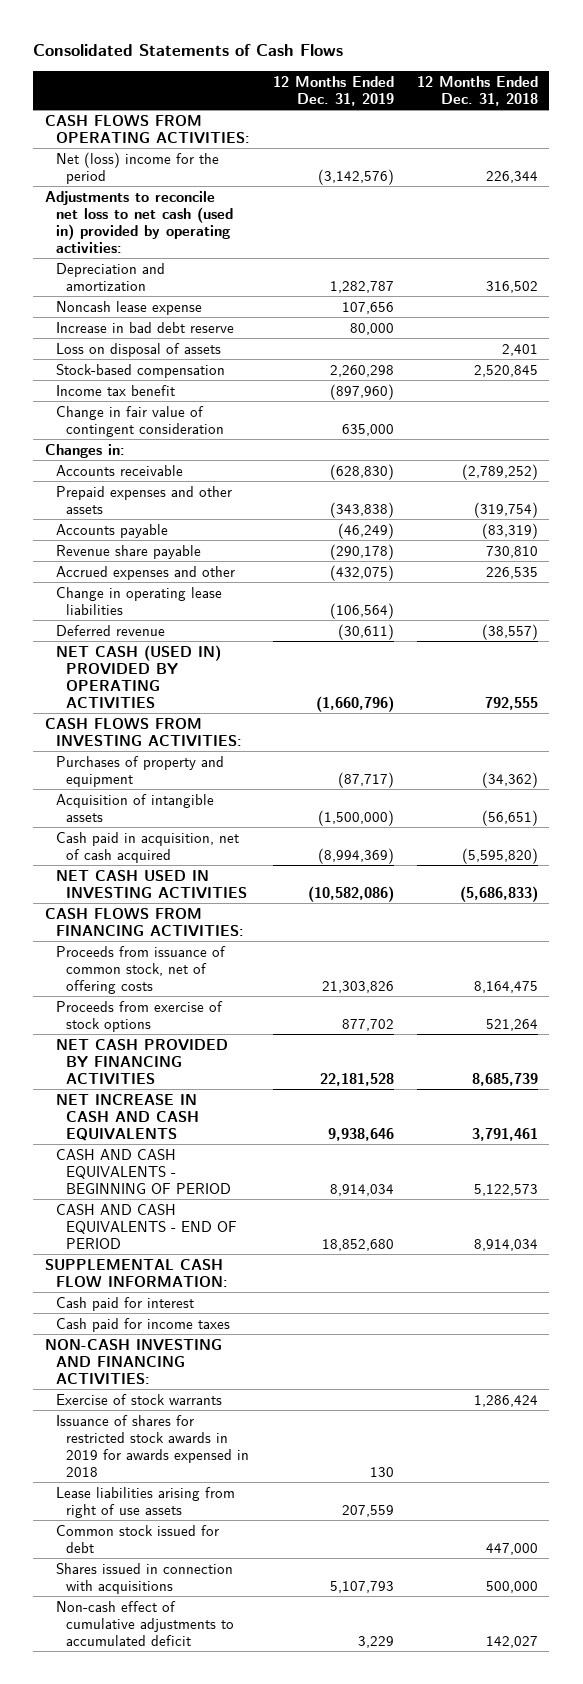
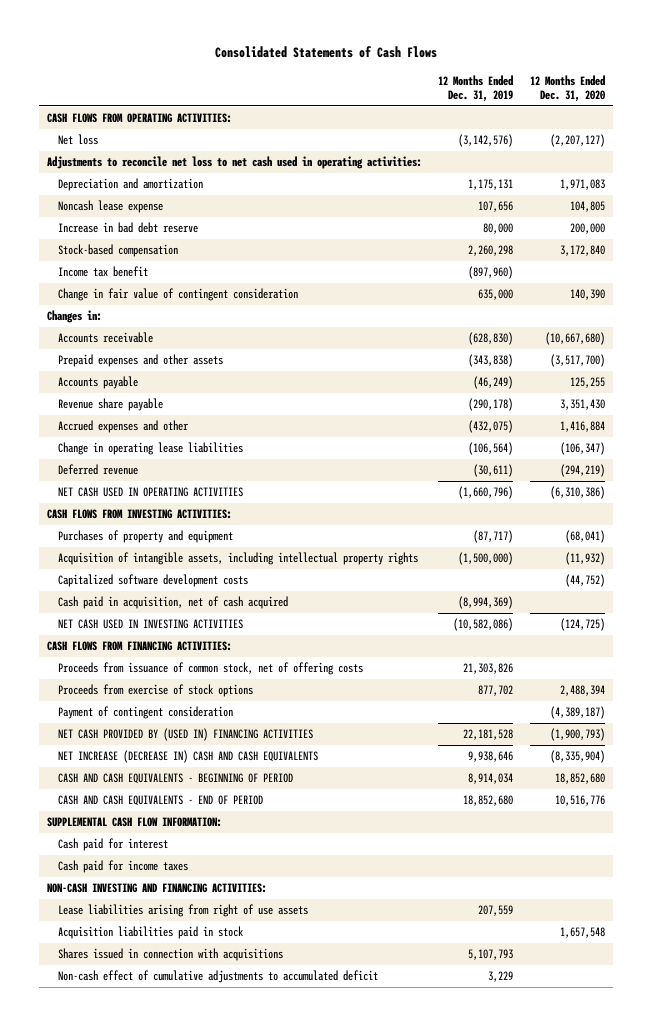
[416,75,538,106] 12 Months Ended Dec. 31, 2018 -> none
none -> [529,74,605,102] 12 Months Ended Dec. 31, 2020
[55,151,219,184] Net (loss) income for the period -> [57,134,98,146] Net loss
[44,190,233,253] Adjustments to reconcile net loss to net cash (used in) provided by operating activities: -> [47,156,423,170] Adjustments to reconcile net loss to net cash used in operating activities:
[329,280,394,293] 1,282,787 -> [468,179,514,191] 1,175,131
[55,342,221,357] Loss on disposal of assets -> none
[55,644,221,709] NET CASH (USED IN) PROVIDED BY OPERATING ACTIVITIES -> [57,487,243,498] NET CASH USED IN OPERATING ACTIVITIES
[55,793,214,822] Acquisition of intangible assets -> [57,552,418,566] Acquisition of intangible assets, including intellectual property rights
none -> [57,574,248,588] Capitalized software development costs
none -> [57,706,233,720] Payment of contingent consideration
[55,1038,228,1085] NET CASH PROVIDED BY FINANCING ACTIVITIES -> [57,728,313,742] NET CASH PROVIDED BY (USED IN) FINANCING ACTIVITIES
[55,1093,200,1141] NET INCREASE IN CASH AND CASH EQUIVALENTS -> [57,750,318,764] NET INCREASE (DECREASE IN) CASH AND CASH EQUIVALENTS
[55,1393,222,1405] Exercise of stock warrants -> none
[55,1414,250,1477] Issuance of shares for restricted stock awards in 2019 for awards expensed in 2018 -> none
[55,1524,219,1553] Common stock issued for debt -> none
none -> [57,926,244,940] Acquisition liabilities paid in stock

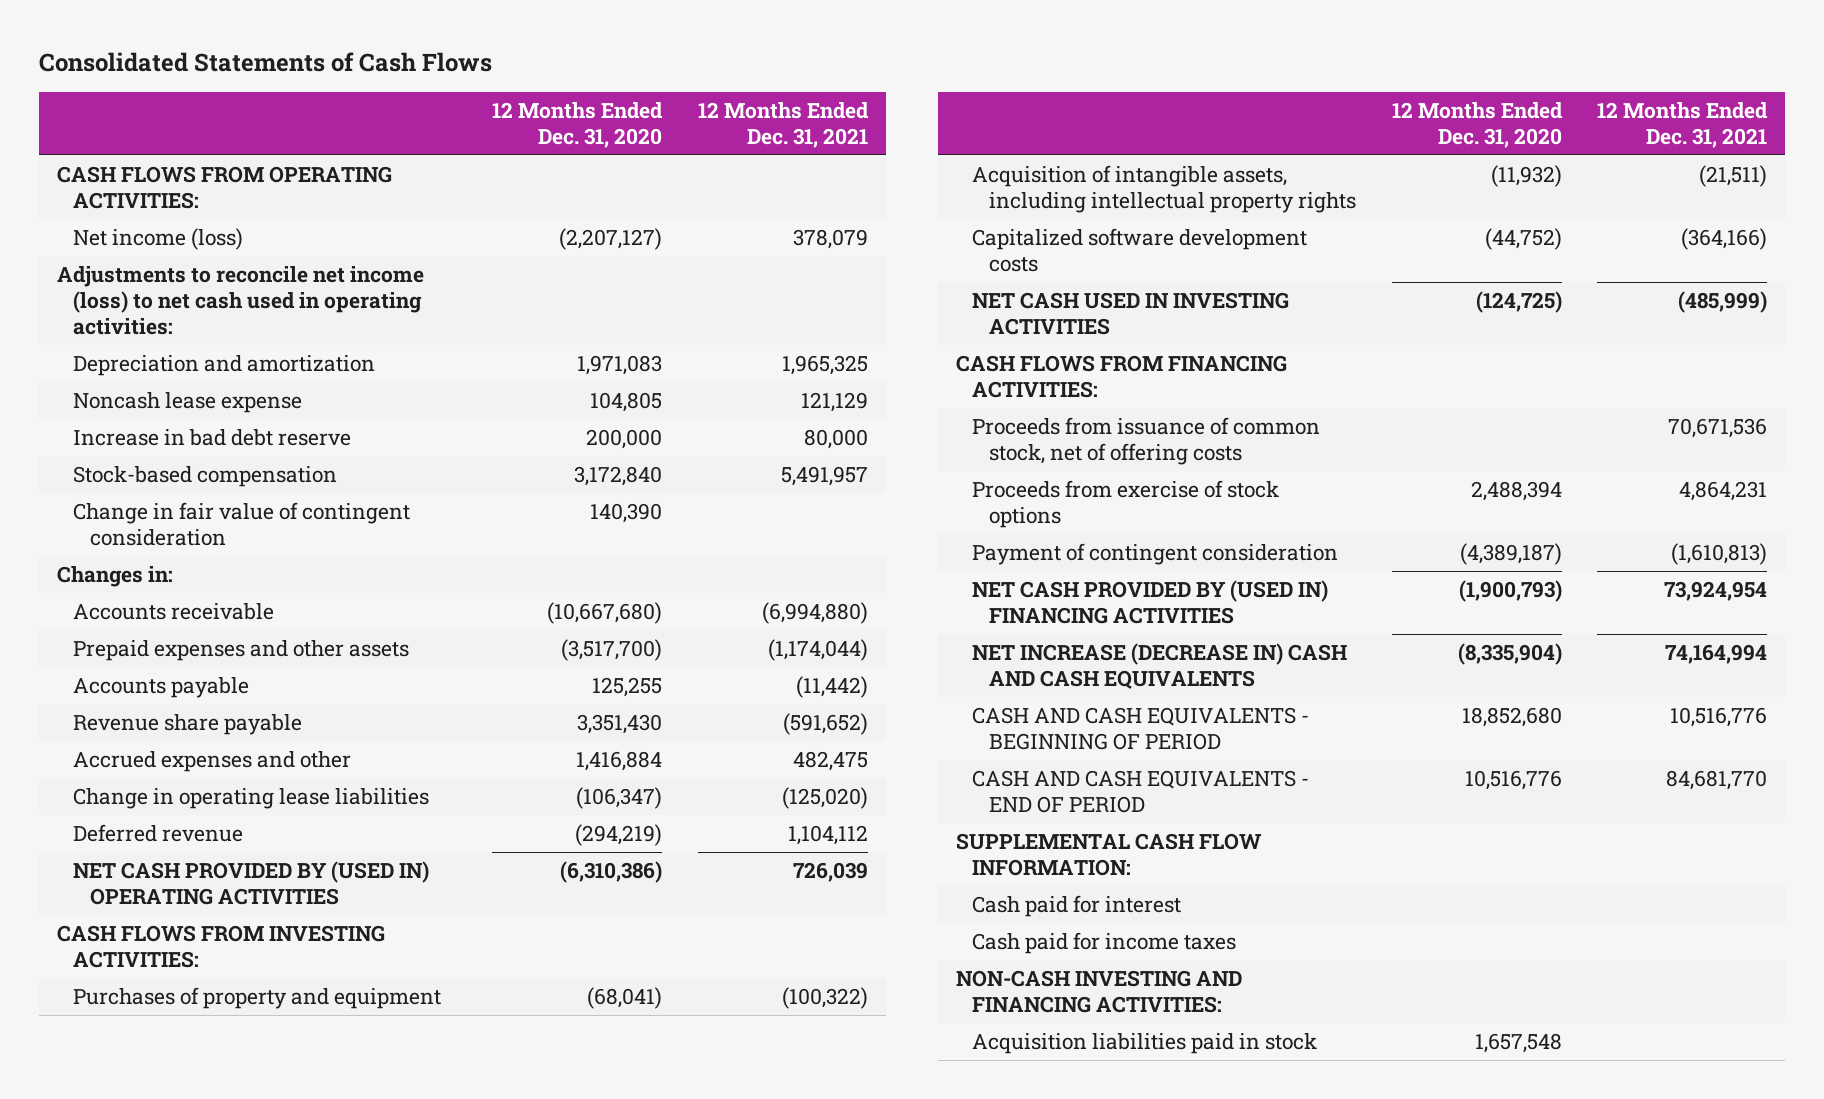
[438,74,514,102] 12 Months Ended Dec. 31, 2019 -> none
none -> [698,101,870,149] 12 Months Ended Dec. 31, 2021
[57,134,98,146] Net loss -> [73,227,244,250] Net income (loss)
[47,156,423,170] Adjustments to reconcile net loss to net cash used in operating activities: -> [56,265,424,336] Adjustments to reconcile net income (loss) to net cash used in operating activities:
[57,266,148,278] Income tax benefit -> none
[57,487,243,498] NET CASH USED IN OPERATING ACTIVITIES -> [73,860,430,905] NET CASH PROVIDED BY (USED IN) OPERATING ACTIVITIES
[57,596,288,610] Cash paid in acquisition, net of cash acquired -> none
[57,904,308,918] Lease liabilities arising from right of use assets -> none
[57,948,283,962] Shares issued in connection with acquisitions -> none
[57,970,378,984] Non-cash effect of cumulative adjustments to accumulated deficit -> none

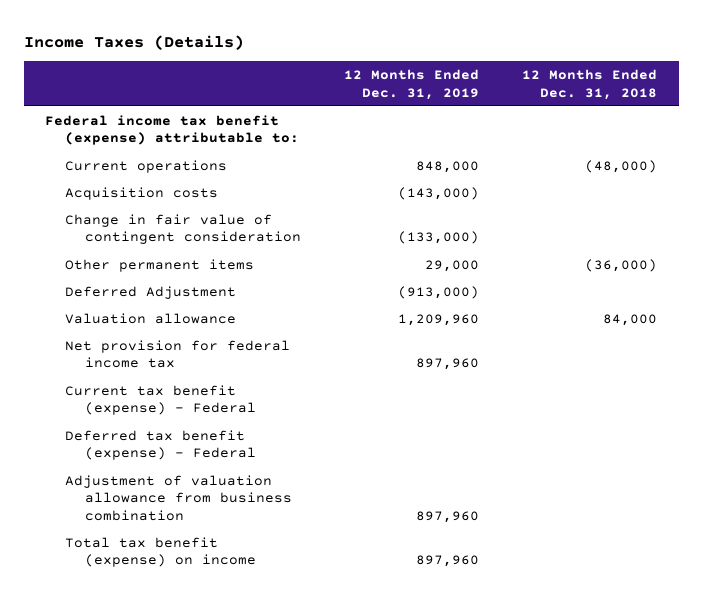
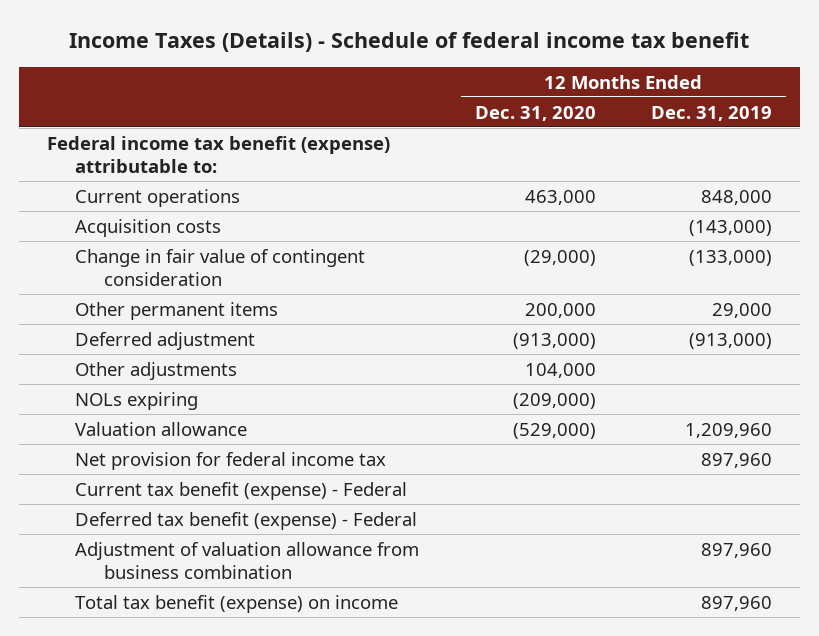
[23,34,244,50] Income Taxes (Details) -> [69,32,750,53] Income Taxes (Details) - Schedule of federal income tax benefit
[522,69,658,100] 12 Months Ended Dec. 31, 2018 -> none
none -> [474,105,596,121] Dec. 31, 2020
[65,285,237,299] Deferred Adjustment -> [75,331,256,350] Deferred adjustment
none -> [75,361,238,380] Other adjustments
none -> [75,391,199,410] NOLs expiring

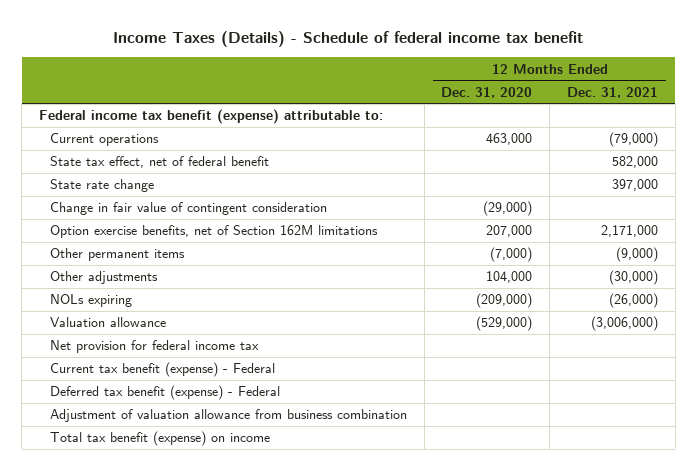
[650,105,772,121] Dec. 31, 2019 -> none
none -> [566,86,658,98] Dec. 31, 2021
[75,218,222,237] Acquisition costs -> none
none -> [49,156,269,169] State tax effect, net of federal benefit
none -> [49,179,154,193] State rate change
[75,331,256,350] Deferred adjustment -> none
none -> [49,225,378,239] Option exercise benefits, net of Section 162M limitations
[524,302,596,318] 200,000 -> [490,247,533,263] (7,000)

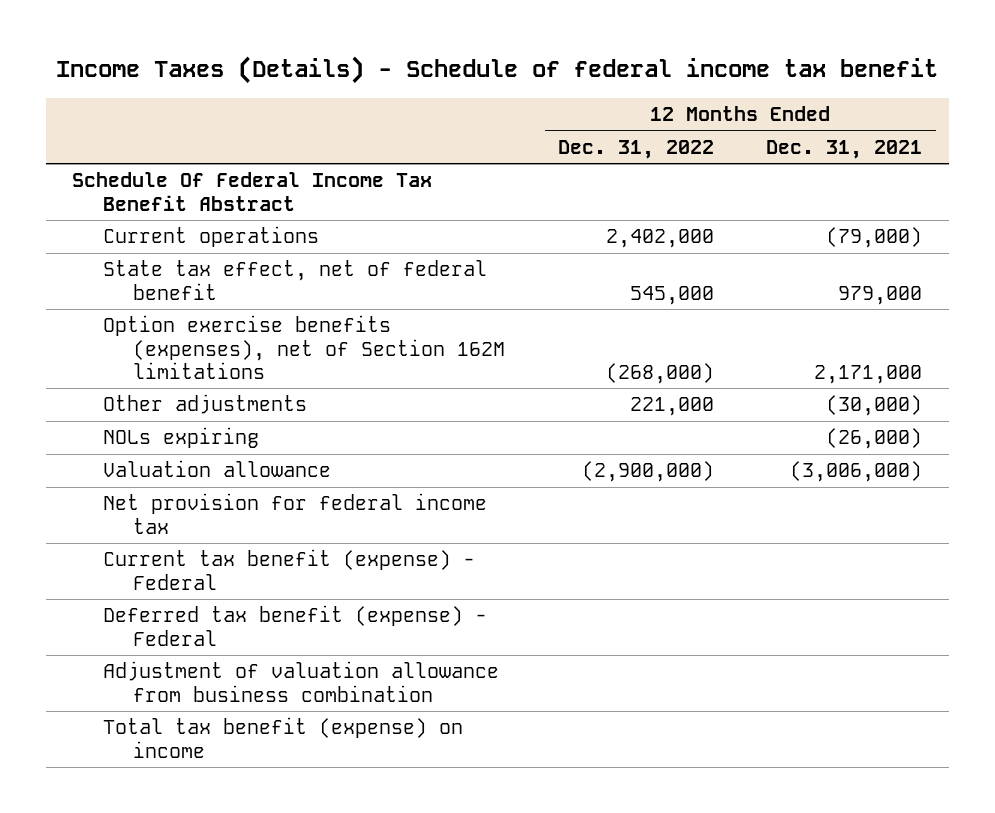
[441,86,533,98] Dec. 31, 2020 -> none
none -> [557,139,714,159] Dec. 31, 2022
[38,109,383,125] Federal income tax benefit (expense) attributable to: -> none
none -> [72,172,433,211] Schedule Of Federal Income Tax Benefit Abstract
[49,179,154,193] State rate change -> none
[49,202,327,216] Change in fair value of contingent consideration -> none
[49,248,185,262] Other permanent items -> none
[611,156,658,169] 582,000 -> [838,285,923,305] 979,000
[49,225,378,239] Option exercise benefits, net of Section 162M limitations -> [102,315,506,380] Option exercise benefits (expenses), net of Section 162M limitations

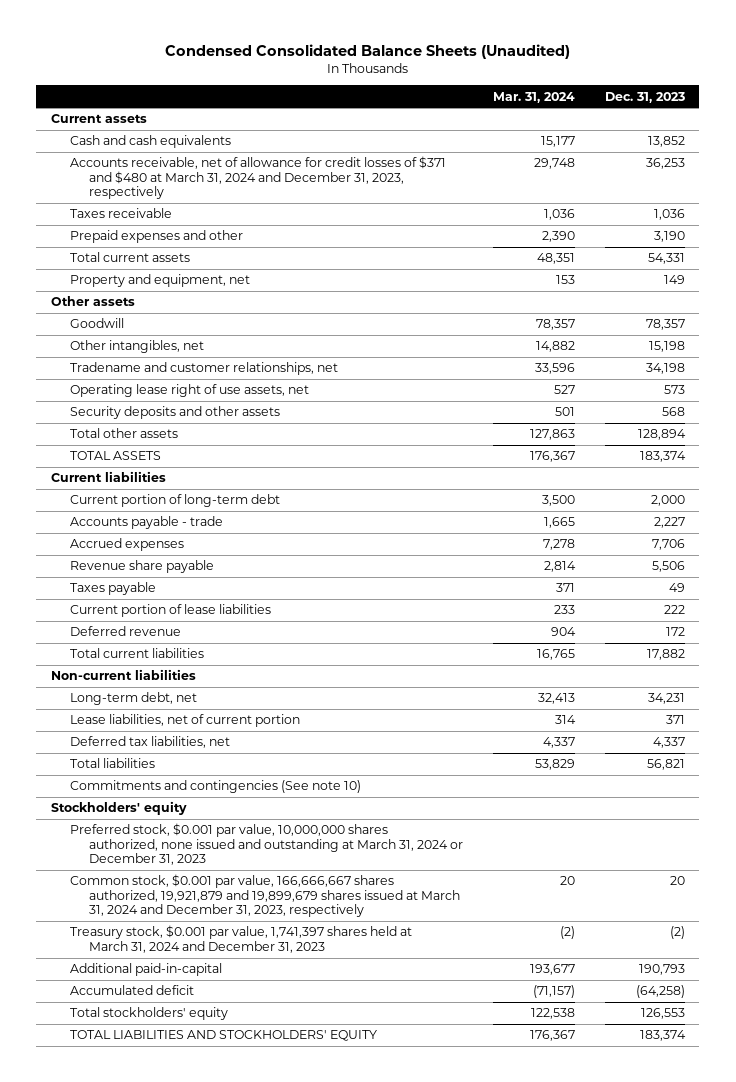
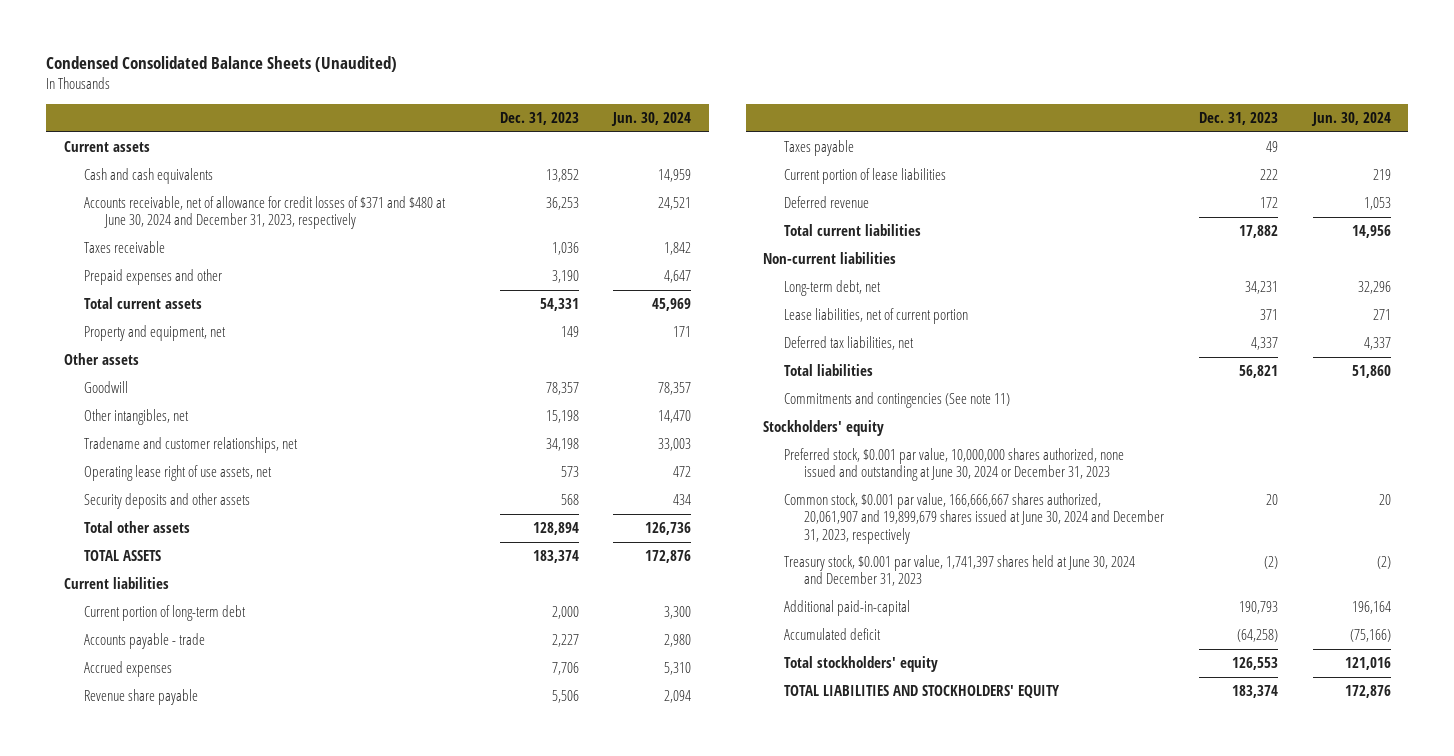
[492,91,575,103] Mar. 31, 2024 -> none
none -> [611,112,692,127] Jun. 30, 2024
[70,156,447,200] Accounts receivable, net of allowance for credit losses of $371 and $480 at March 31, 2024 and December 31, 2023, respectively -> [84,196,447,230] Accounts receivable, net of allowance for credit losses of $371 and $480 at June 30, 2024 and December 31, 2023, respectively
[70,780,362,794] Commitments and contingencies (See note 10) -> [783,392,1010,409] Commitments and contingencies (See note 11)
[70,823,464,866] Preferred stock, $0.001 par value, 10,000,000 shares authorized, none issued and outstanding at March 31, 2024 or December 31, 2023 -> [783,448,1124,482] Preferred stock, $0.001 par value, 10,000,000 shares authorized, none issued and outstanding at June 30, 2024 or December 31, 2023
[70,874,461,918] Common stock, $0.001 par value, 166,666,667 shares authorized, 19,921,879 and 19,899,679 shares issued at March 31, 2024 and December 31, 2023, respectively -> [783,493,1165,544] Common stock, $0.001 par value, 166,666,667 shares authorized, 20,061,907 and 19,899,679 shares issued at June 30, 2024 and December 31, 2023, respectively
[70,925,413,953] Treasury stock, $0.001 par value, 1,741,397 shares held at March 31, 2024 and December 31, 2023 -> [783,555,1135,587] Treasury stock, $0.001 par value, 1,741,397 shares held at June 30, 2024 and December 31, 2023

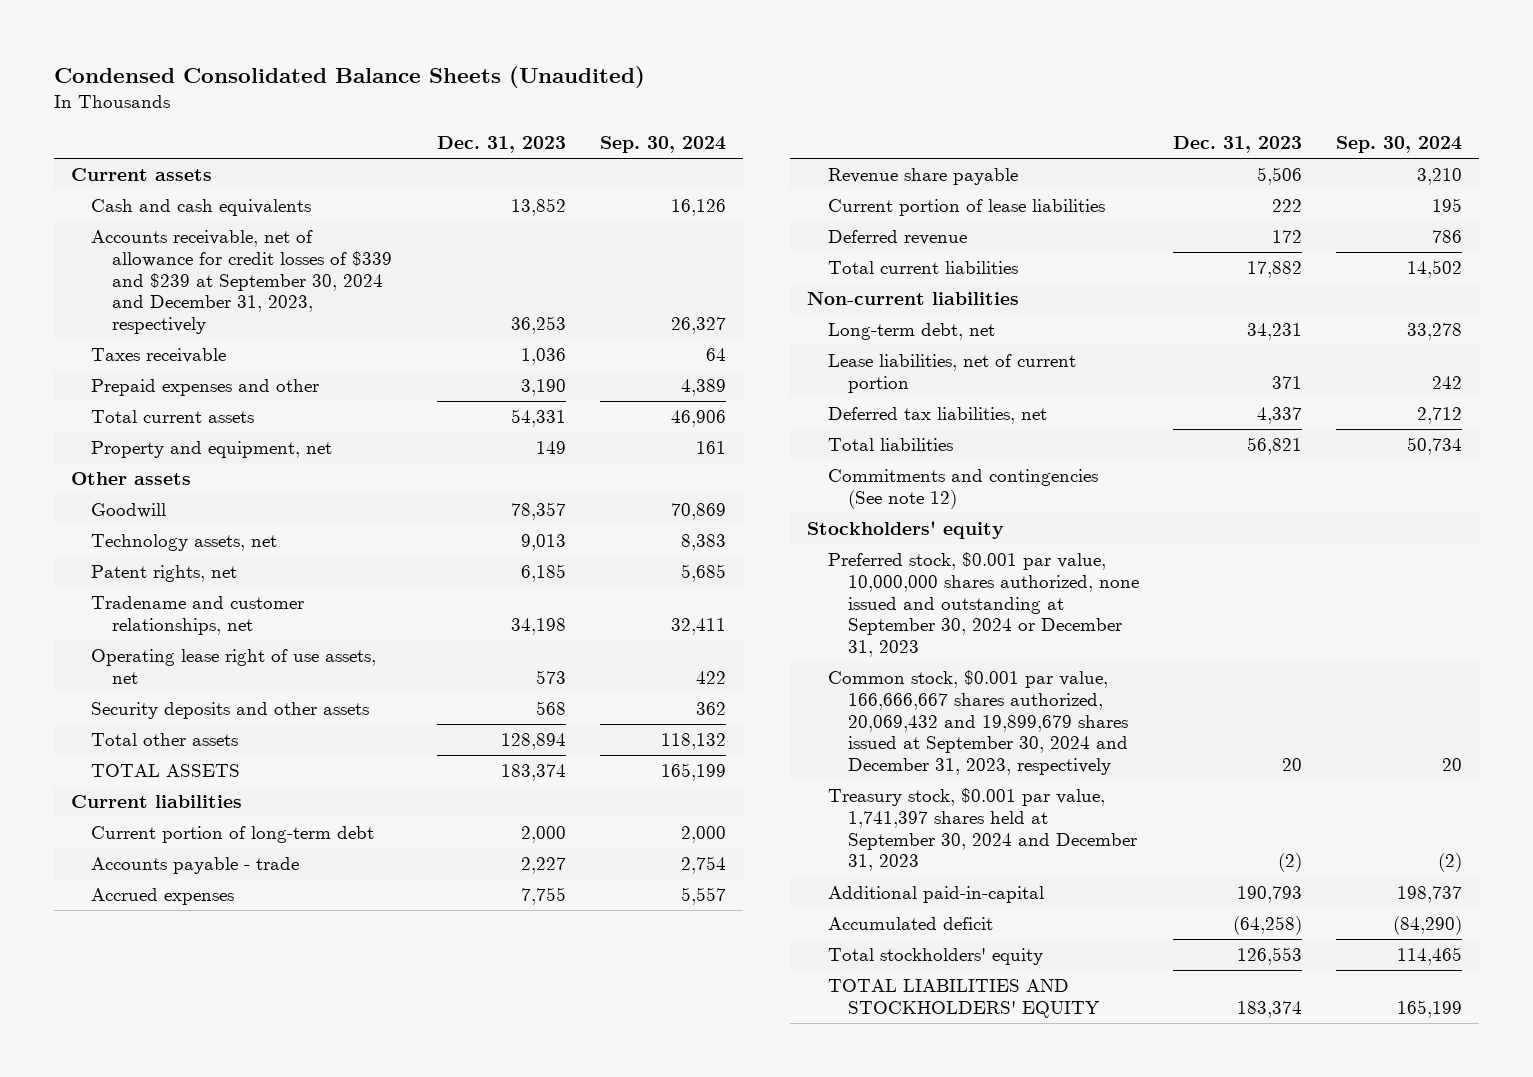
[611,112,692,127] Jun. 30, 2024 -> none
none -> [600,136,727,154] Sep. 30, 2024
[84,196,447,230] Accounts receivable, net of allowance for credit losses of $371 and $480 at June 30, 2024 and December 31, 2023, respectively -> [91,229,392,335] Accounts receivable, net of allowance for credit losses of $339 and $239 at September 30, 2024 and December 31, 2023, respectively
[84,409,190,426] Other intangibles, net -> none
none -> [91,533,278,551] Technology assets, net
none -> [91,564,238,582] Patent rights, net
[551,662,579,676] 7,706 -> [521,886,567,905] 7,755
[783,140,854,157] Taxes payable -> none
[783,392,1010,409] Commitments and contingencies (See note 11) -> [827,468,1098,509] Commitments and contingencies (See note 12)
[783,448,1124,482] Preferred stock, $0.001 par value, 10,000,000 shares authorized, none issued and outstanding at June 30, 2024 or December 31, 2023 -> [827,551,1140,658] Preferred stock, $0.001 par value, 10,000,000 shares authorized, none issued and outstanding at September 30, 2024 or December 31, 2023
[783,493,1165,544] Common stock, $0.001 par value, 166,666,667 shares authorized, 20,061,907 and 19,899,679 shares issued at June 30, 2024 and December 31, 2023, respectively -> [827,669,1129,776] Common stock, $0.001 par value, 166,666,667 shares authorized, 20,069,432 and 19,899,679 shares issued at September 30, 2024 and December 31, 2023, respectively
[783,555,1135,587] Treasury stock, $0.001 par value, 1,741,397 shares held at June 30, 2024 and December 31, 2023 -> [827,787,1138,872] Treasury stock, $0.001 par value, 1,741,397 shares held at September 30, 2024 and December 31, 2023

